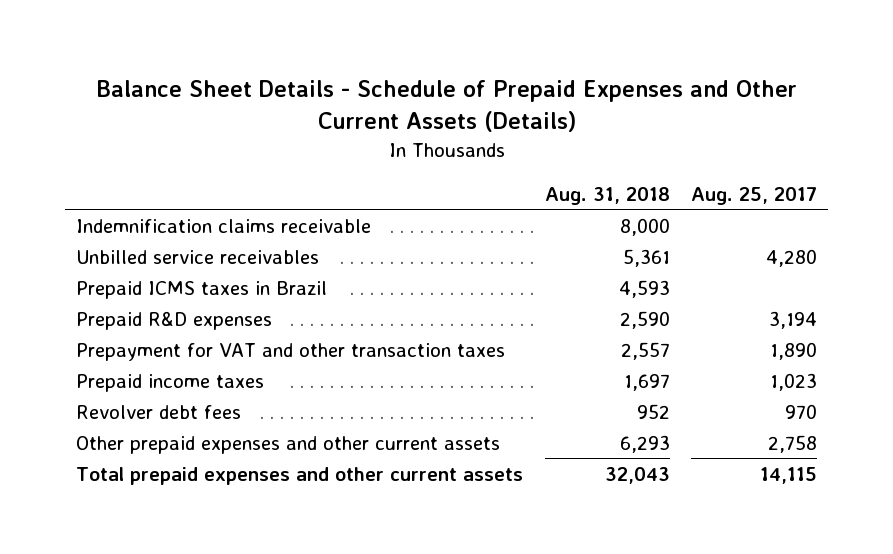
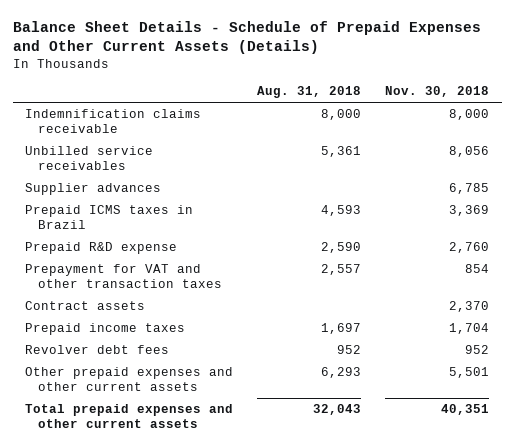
[691,186,818,205] Aug. 25, 2017 -> none
none -> [385,86,490,98] Nov. 30, 2018
none -> [24,182,161,195] Supplier advances
[76,310,273,330] Prepaid R&D expenses -> [24,241,177,254] Prepaid R&D expense
none -> [24,300,145,310] Contract assets

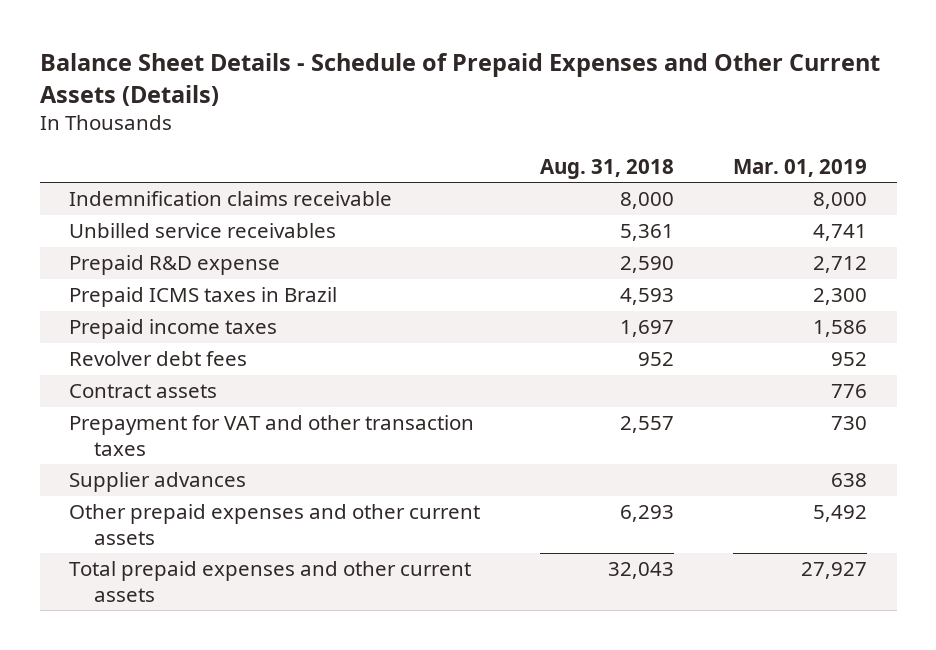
[385,86,490,98] Nov. 30, 2018 -> none
none -> [732,158,867,177] Mar. 01, 2019
[24,204,193,230] Prepaid ICMS taxes in Brazil -> [69,287,338,308] Prepaid ICMS taxes in Brazil
[24,300,145,310] Contract assets -> [69,384,218,399] Contract assets
[24,263,223,289] Prepayment for VAT and other transaction taxes -> [69,415,475,456] Prepayment for VAT and other transaction taxes
[24,182,161,195] Supplier advances -> [69,472,247,493] Supplier advances

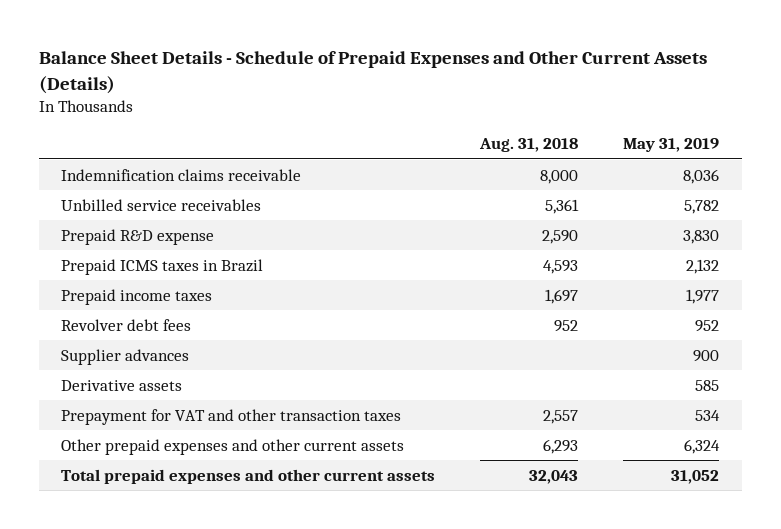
[732,158,867,177] Mar. 01, 2019 -> none
none -> [623,138,720,153] May 31, 2019
[69,384,218,399] Contract assets -> none
none -> [61,379,183,391] Derivative assets
[69,415,475,456] Prepayment for VAT and other transaction taxes -> [61,408,402,425] Prepayment for VAT and other transaction taxes

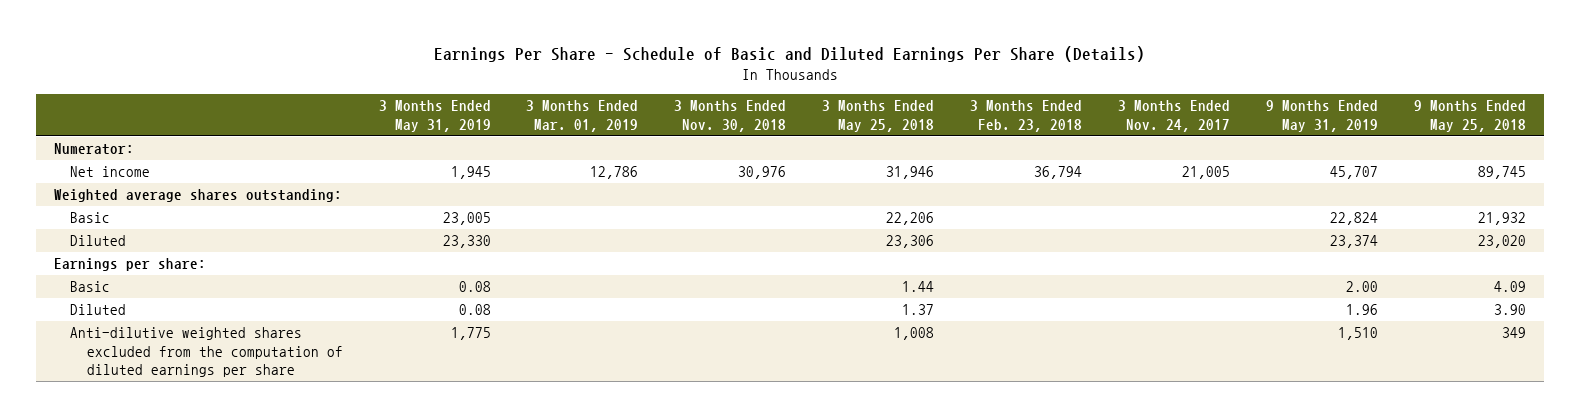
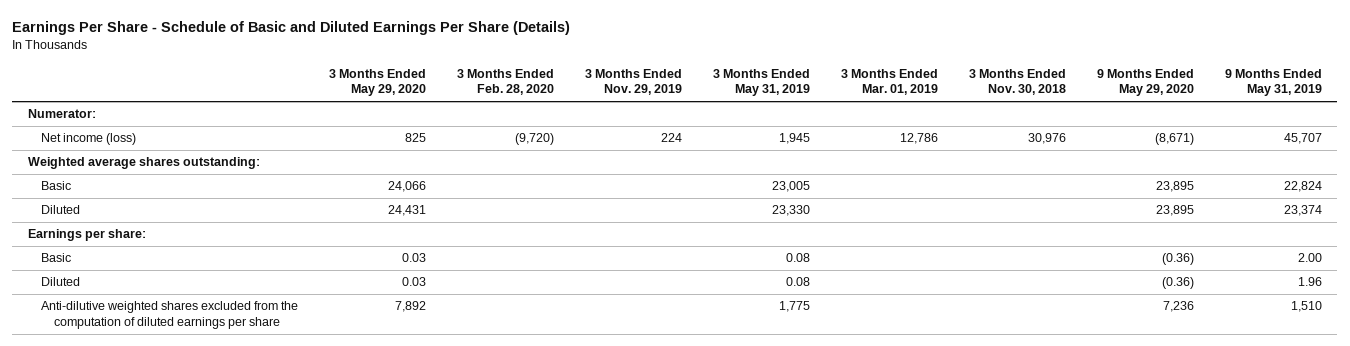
[822,100,935,132] 3 Months Ended May 25, 2018 -> none
[970,100,1083,132] 3 Months Ended Feb. 23, 2018 -> none
[1118,100,1231,132] 3 Months Ended Nov. 24, 2017 -> none
[1414,100,1527,132] 9 Months Ended May 25, 2018 -> none
none -> [328,68,426,97] 3 Months Ended May 29, 2020
none -> [456,68,554,96] 3 Months Ended Feb. 28, 2020
none -> [584,68,682,96] 3 Months Ended Nov. 29, 2019
none -> [1096,68,1194,97] 9 Months Ended May 29, 2020
[70,166,151,178] Net income -> [40,133,136,146] Net income (loss)

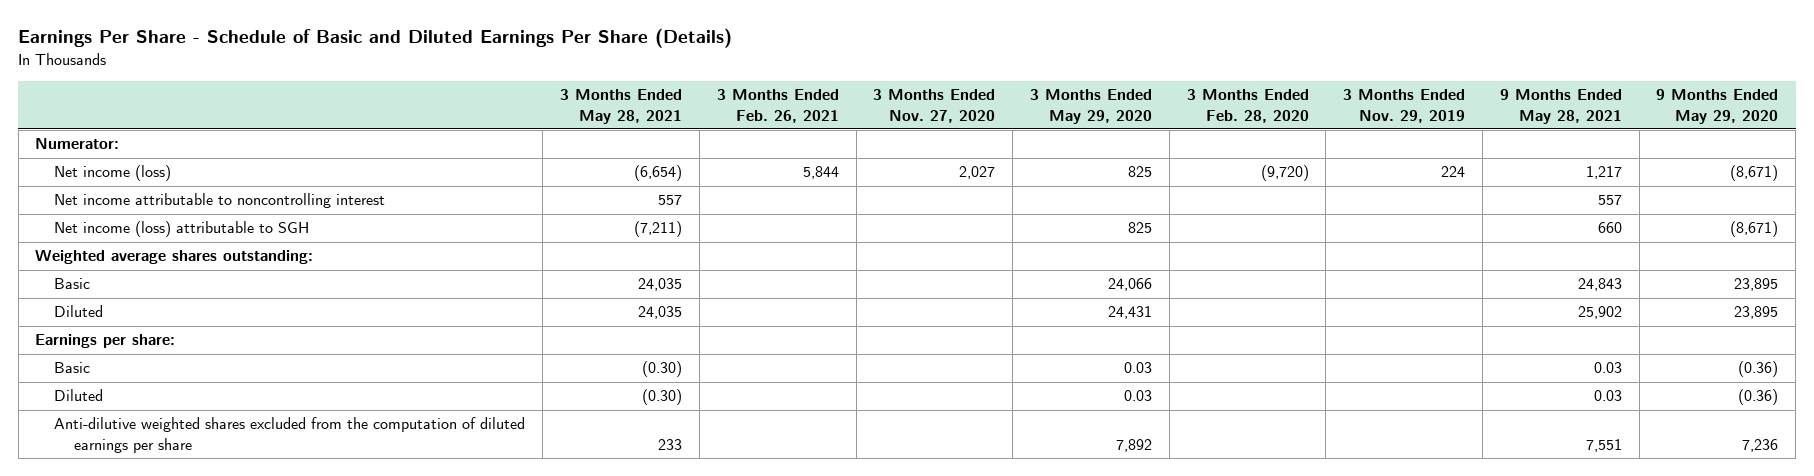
[712,68,810,97] 3 Months Ended May 31, 2019 -> none
[840,68,938,96] 3 Months Ended Mar. 01, 2019 -> none
[968,68,1066,96] 3 Months Ended Nov. 30, 2018 -> none
[1224,68,1322,97] 9 Months Ended May 31, 2019 -> none
none -> [560,89,683,124] 3 Months Ended May 28, 2021
none -> [716,89,839,123] 3 Months Ended Feb. 26, 2021
none -> [873,89,996,123] 3 Months Ended Nov. 27, 2020
none -> [1499,89,1622,124] 9 Months Ended May 28, 2021
none -> [54,193,386,209] Net income attributable to noncontrolling interest
none -> [54,221,310,238] Net income (loss) attributable to SGH

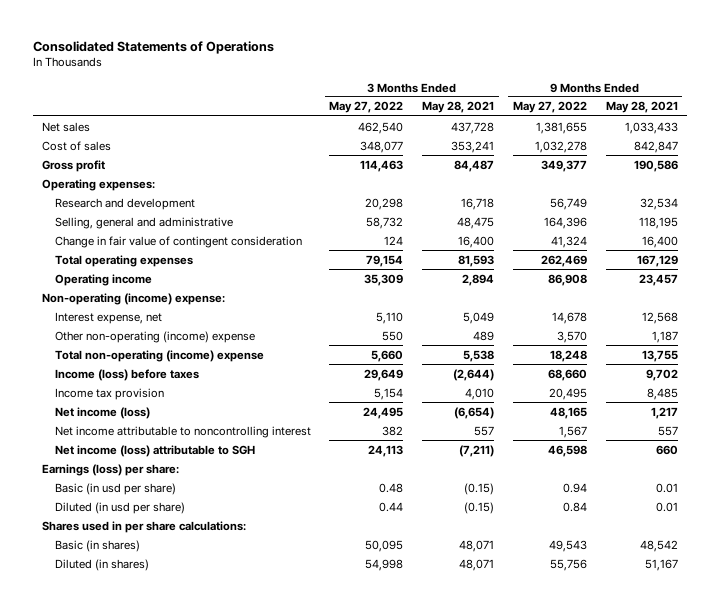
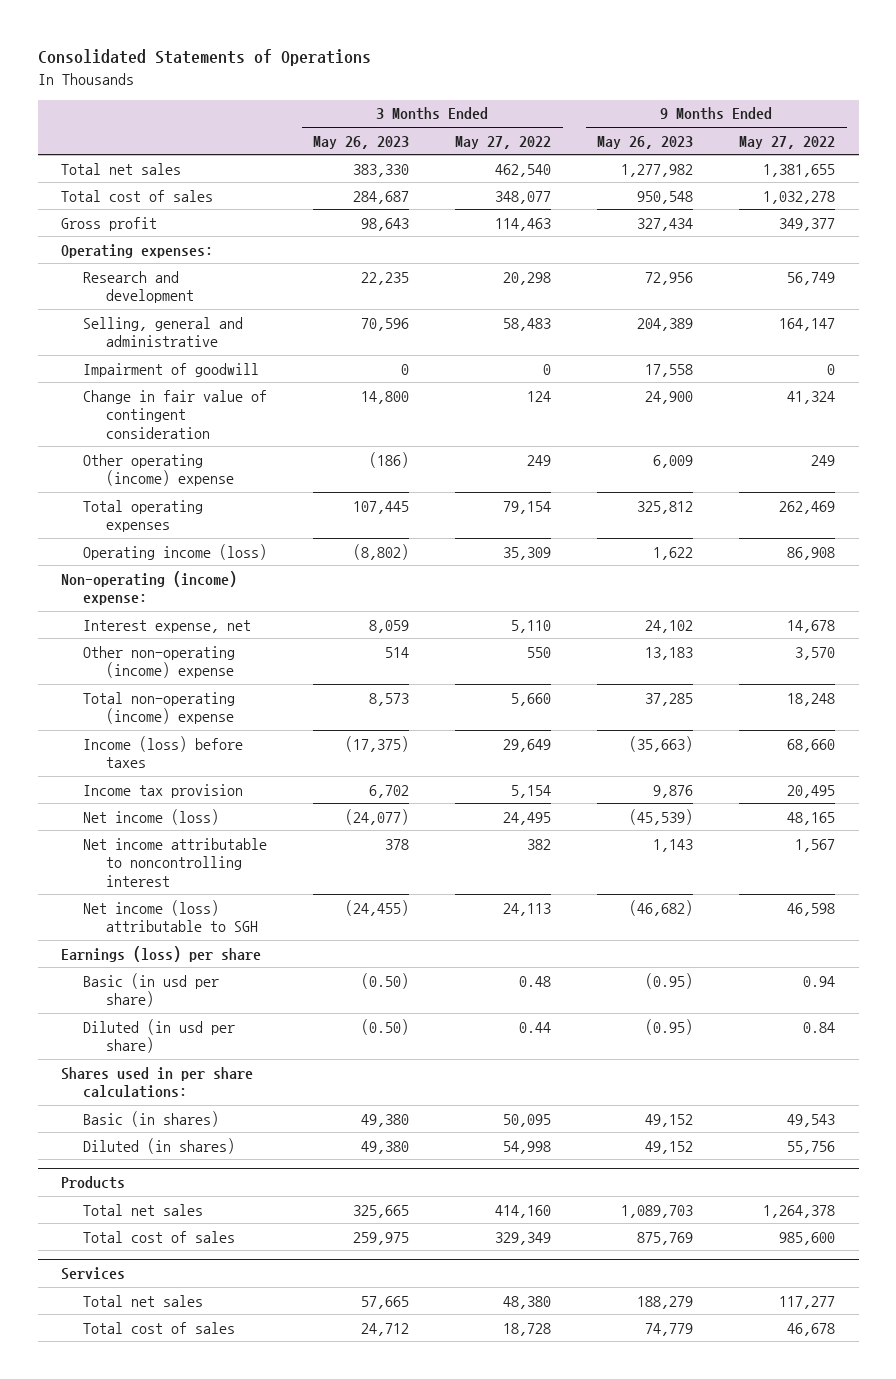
[422,101,495,114] May 28, 2021 -> none
[605,101,678,114] May 28, 2021 -> none
none -> [313,135,410,149] May 26, 2023
none -> [597,135,694,149] May 26, 2023
[42,121,91,132] Net sales -> [60,162,181,175] Total net sales
[42,140,112,151] Cost of sales -> [60,189,213,202] Total cost of sales
[366,216,404,229] 58,732 -> [503,317,552,331] 58,483
[543,216,587,229] 164,396 -> [779,317,836,331] 164,147
none -> [83,362,260,377] Impairment of goodwill
none -> [83,453,234,487] Other operating (income) expense
[54,273,152,286] Operating income -> [83,543,268,560] Operating income (loss)
[42,463,180,476] Earnings (loss) per share: -> [60,945,261,962] Earnings (loss) per share
none -> [60,1176,125,1190] Products
none -> [83,1203,204,1216] Total net sales
none -> [83,1230,236,1243] Total cost of sales
none -> [60,1267,125,1281] Services
none -> [83,1294,204,1307] Total net sales
none -> [83,1321,236,1334] Total cost of sales

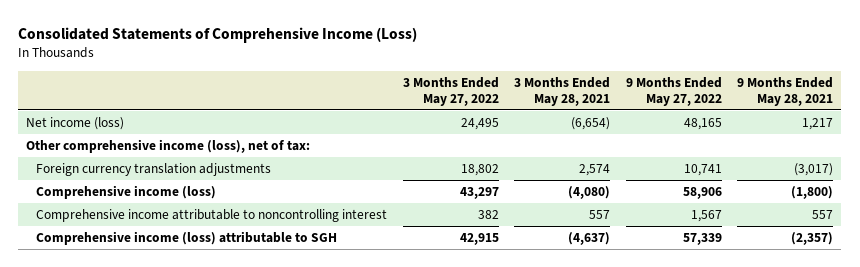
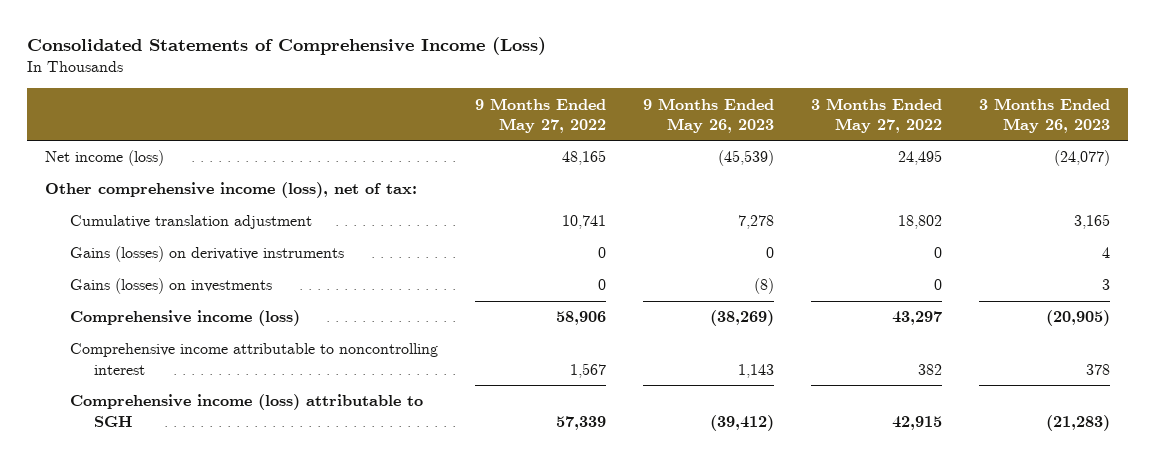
[514,76,611,106] 3 Months Ended May 28, 2021 -> none
[737,76,834,106] 9 Months Ended May 28, 2021 -> none
none -> [642,97,774,133] 9 Months Ended May 26, 2023
none -> [978,97,1110,133] 3 Months Ended May 26, 2023
[36,162,272,176] Foreign currency translation adjustments -> [69,215,312,230] Cumulative translation adjustment
none -> [69,246,344,263] Gains (losses) on derivative instruments
none -> [69,278,272,295] Gains (losses) on investments

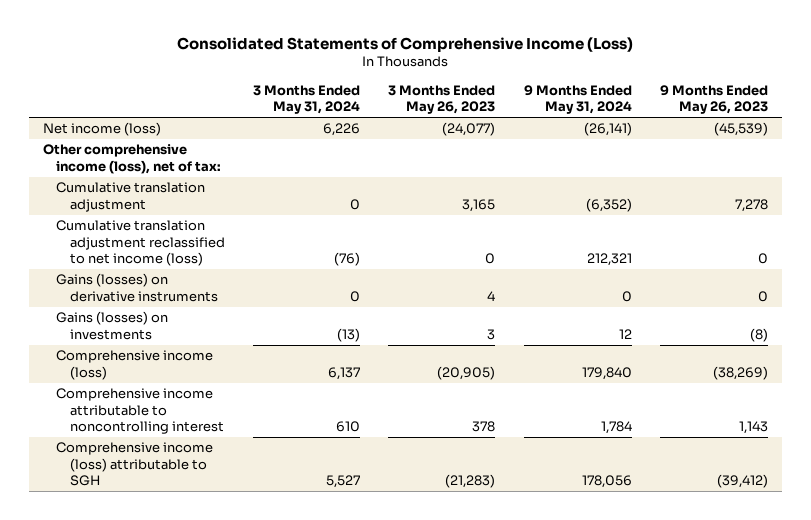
[474,97,606,133] 9 Months Ended May 27, 2022 -> none
[810,97,942,133] 3 Months Ended May 27, 2022 -> none
none -> [253,84,361,115] 3 Months Ended May 31, 2024
none -> [523,84,632,115] 9 Months Ended May 31, 2024
none -> [56,220,225,266] Cumulative translation adjustment reclassified to net income (loss)

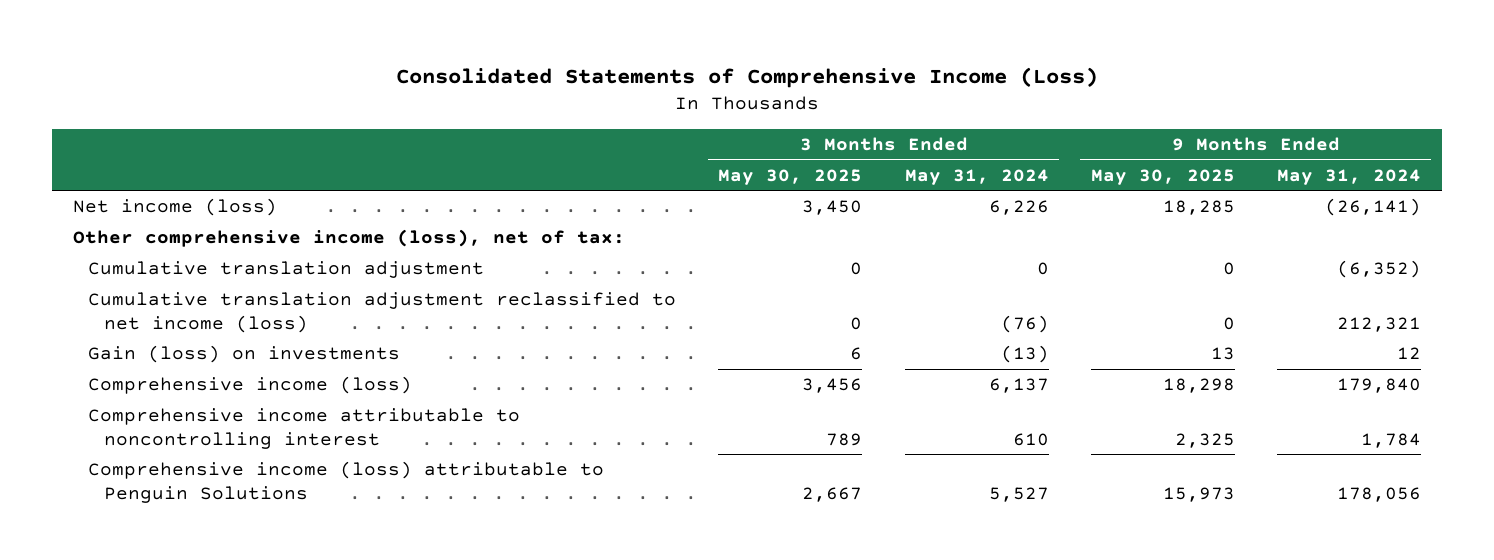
[388,84,496,115] 3 Months Ended May 26, 2023 -> none
[660,84,769,115] 9 Months Ended May 26, 2023 -> none
none -> [718,168,863,185] May 30, 2025
none -> [1090,168,1235,185] May 30, 2025
[56,273,218,302] Gains (losses) on derivative instruments -> none
[56,311,169,340] Gains (losses) on investments -> [88,345,401,364] Gain (loss) on investments
[56,442,214,486] Comprehensive income (loss) attributable to SGH -> [88,461,605,503] Comprehensive income (loss) attributable to Penguin Solutions

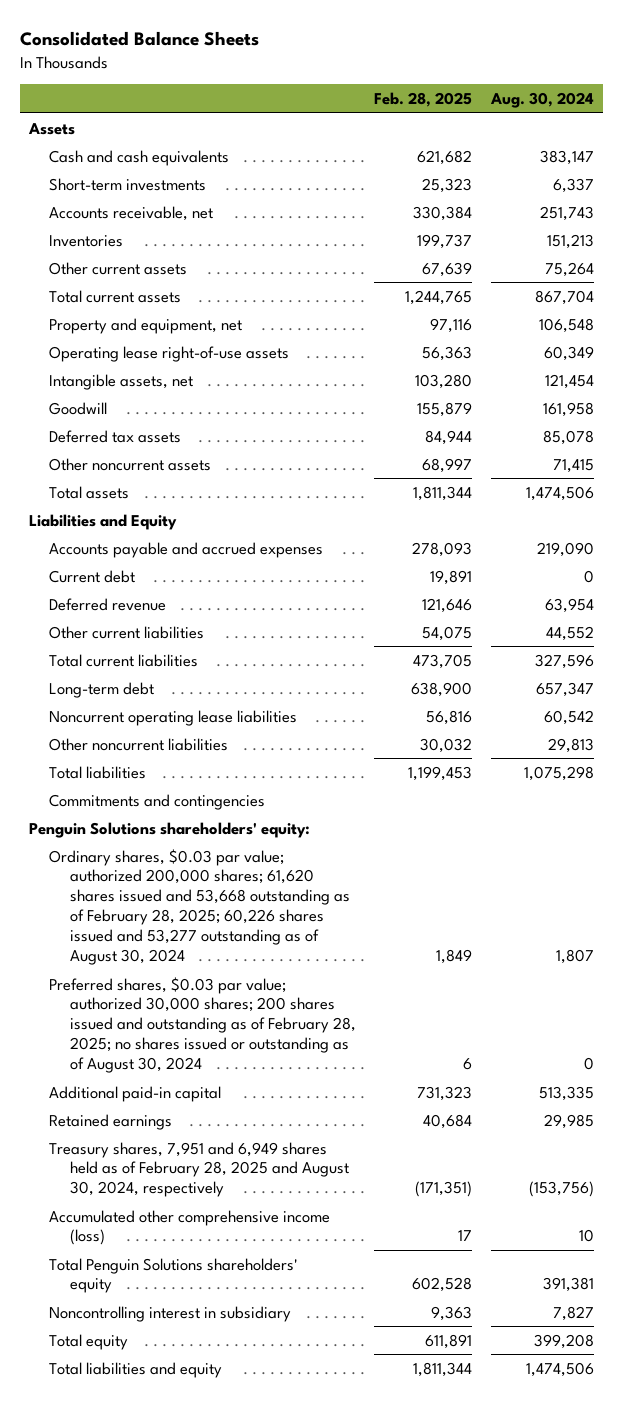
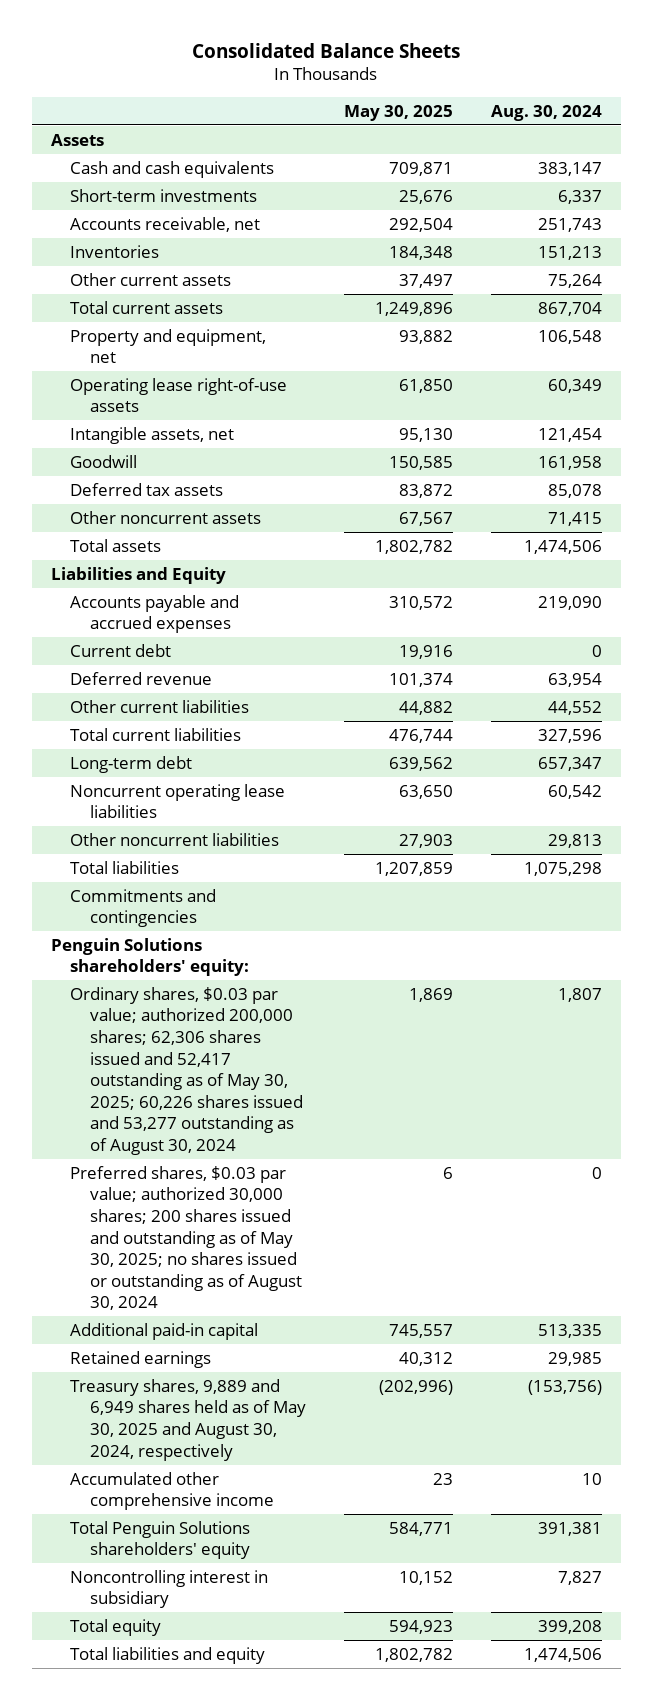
[374,92,473,108] Feb. 28, 2025 -> none
none -> [343,104,453,121] May 30, 2025
[49,848,351,965] Ordinary shares, $0.03 par value; authorized 200,000 shares; 61,620 shares issued and 53,668 outstanding as of February 28, 2025; 60,226 shares issued and 53,277 outstanding as of August 30, 2024 -> [70,986,304,1156] Ordinary shares, $0.03 par value; authorized 200,000 shares; 62,306 shares issued and 52,417 outstanding as of May 30, 2025; 60,226 shares issued and 53,277 outstanding as of August 30, 2024
[49,976,357,1074] Preferred shares, $0.03 par value; authorized 30,000 shares; 200 shares issued and outstanding as of February 28, 2025; no shares issued or outstanding as of August 30, 2024 -> [70,1165,303,1311] Preferred shares, $0.03 par value; authorized 30,000 shares; 200 shares issued and outstanding as of May 30, 2025; no shares issued or outstanding as of August 30, 2024
[49,1141,350,1198] Treasury shares, 7,951 and 6,949 shares held as of February 28, 2025 and August 30, 2024, respectively -> [70,1378,307,1461] Treasury shares, 9,889 and 6,949 shares held as of May 30, 2025 and August 30, 2024, respectively
[49,1209,331,1246] Accumulated other comprehensive income (loss) -> [70,1471,275,1511] Accumulated other comprehensive income

